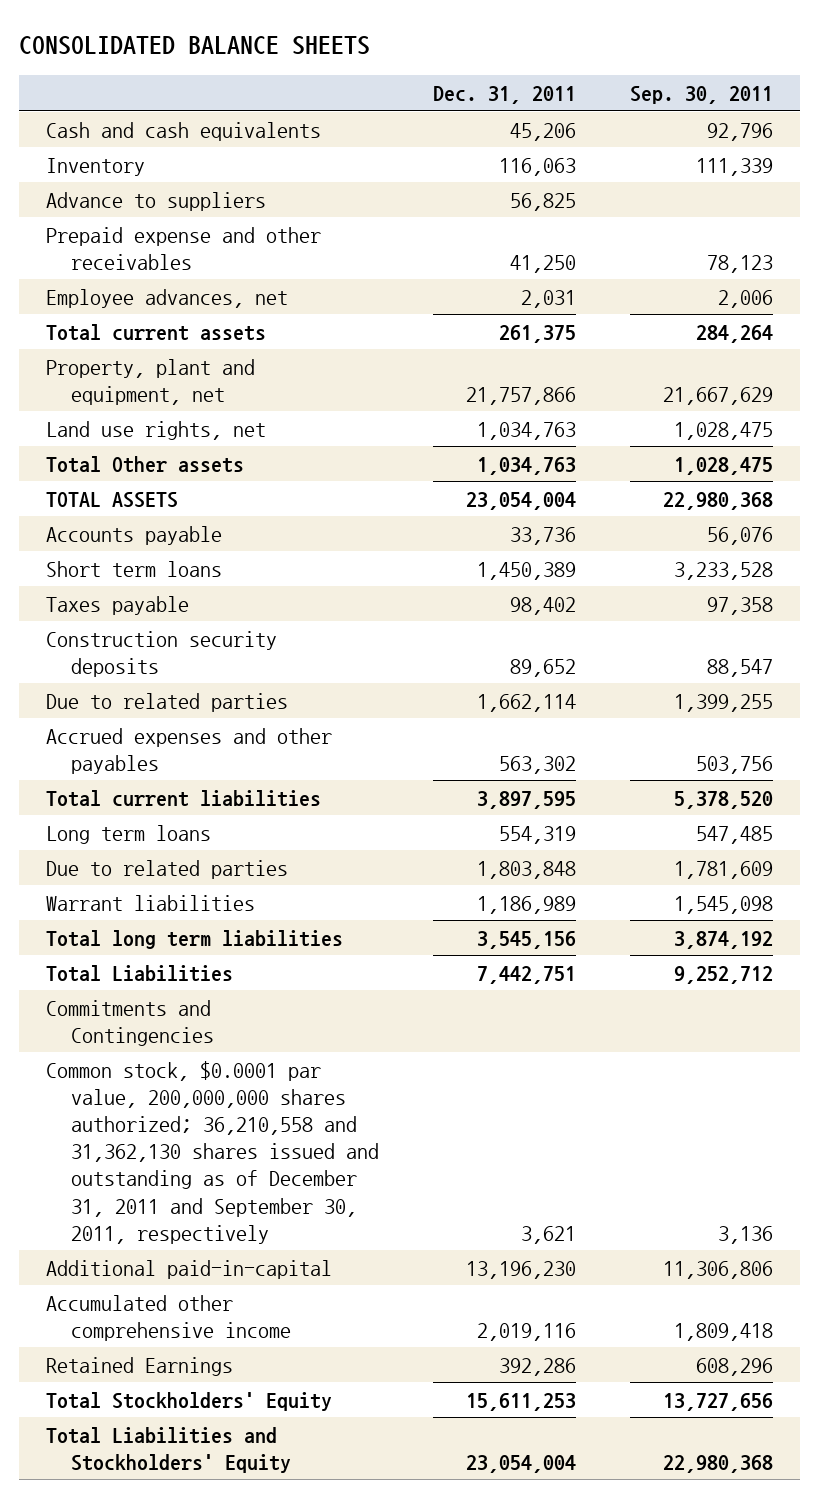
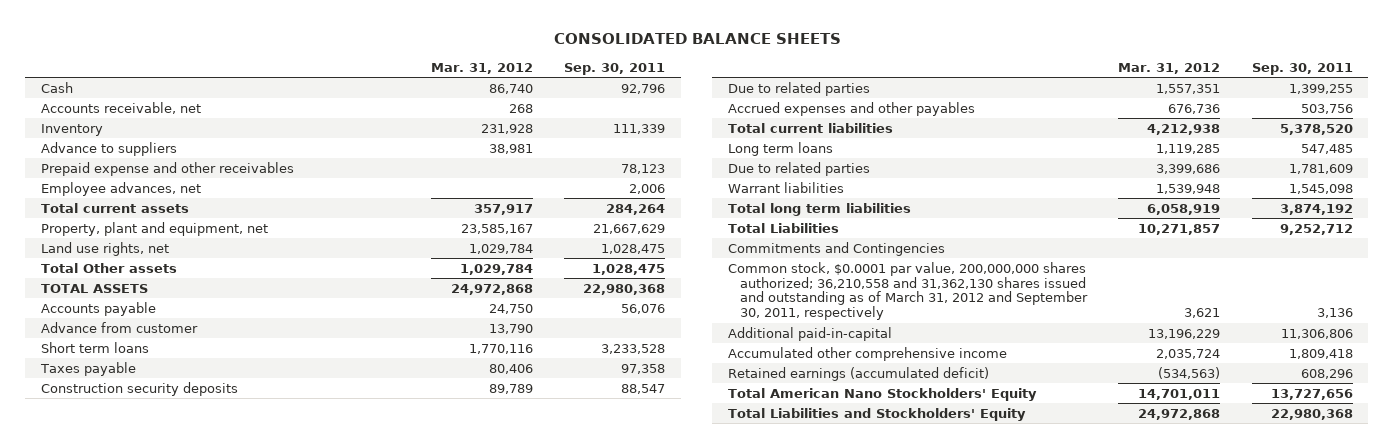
[433,86,577,105] Dec. 31, 2011 -> none
none -> [430,62,533,74] Mar. 31, 2012
[46,121,322,141] Cash and cash equivalents -> [40,81,73,93] Cash
none -> [40,101,201,114] Accounts receivable, net
none -> [40,321,198,333] Advance from customer
[46,1060,380,1244] Common stock, $0.0001 par value, 200,000,000 shares authorized; 36,210,558 and 31,362,130 shares issued and outstanding as of December 31, 2011 and September 30, 2011, respectively -> [727,261,1088,321] Common stock, $0.0001 par value, 200,000,000 shares authorized; 36,210,558 and 31,362,130 shares issued and outstanding as of March 31, 2012 and September 30, 2011, respectively
[46,1356,234,1376] Retained Earnings -> [727,366,989,381] Retained earnings (accumulated deficit)
[46,1391,333,1411] Total Stockholders' Equity -> [727,387,1037,401] Total American Nano Stockholders' Equity

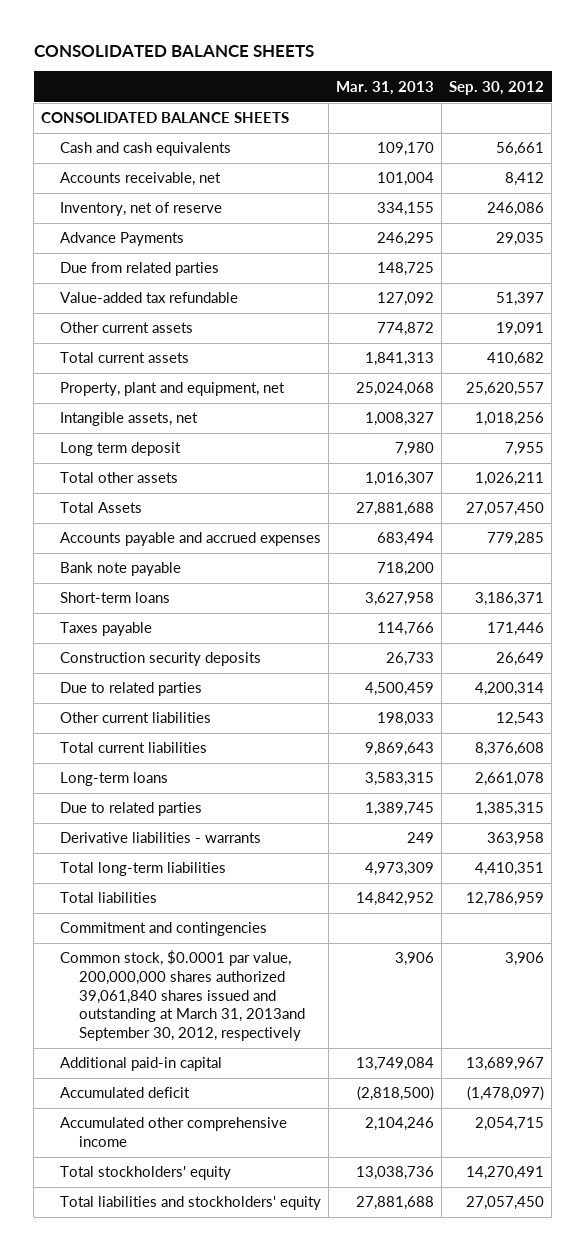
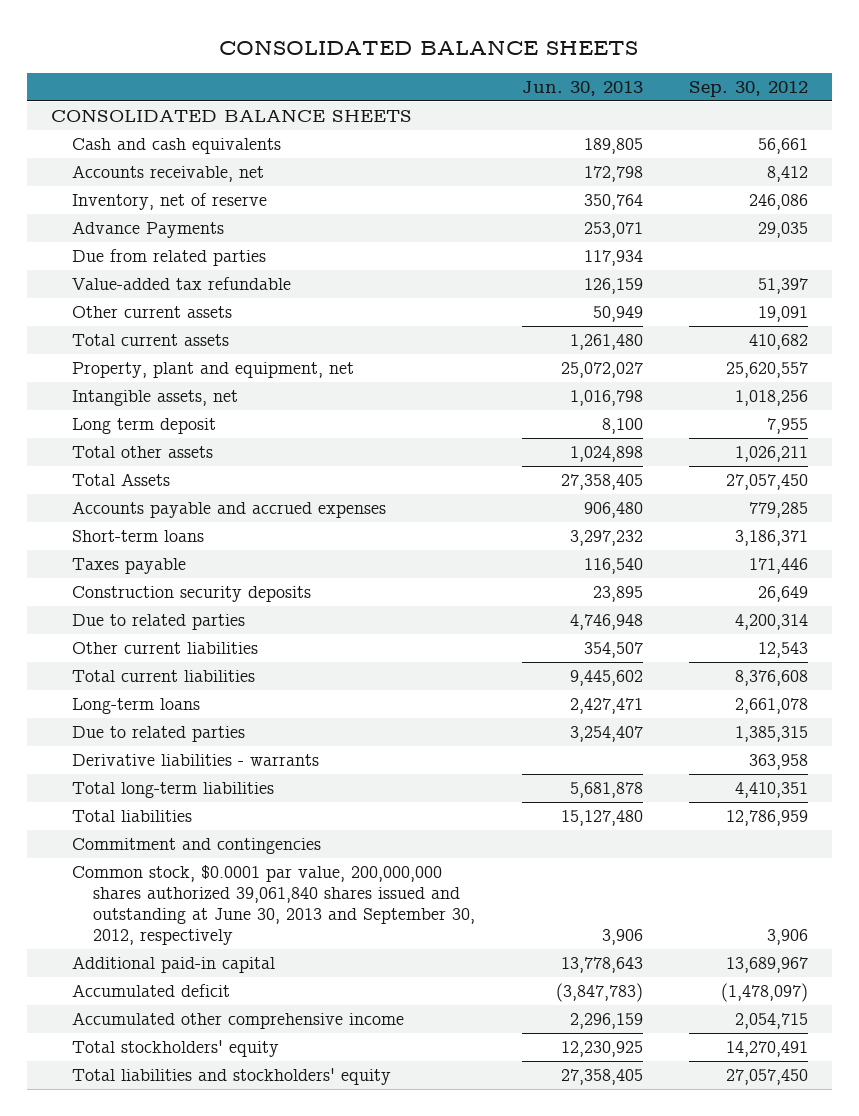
[336,80,435,95] Mar. 31, 2013 -> none
none -> [521,80,643,96] Jun. 30, 2013
[60,562,182,577] Bank note payable -> none
[60,950,306,1041] Common stock, $0.0001 par value, 200,000,000 shares authorized 39,061,840 shares issued and outstanding at March 31, 2013and September 30, 2012, respectively -> [71,865,476,946] Common stock, $0.0001 par value, 200,000,000 shares authorized 39,061,840 shares issued and outstanding at June 30, 2013 and September 30, 2012, respectively

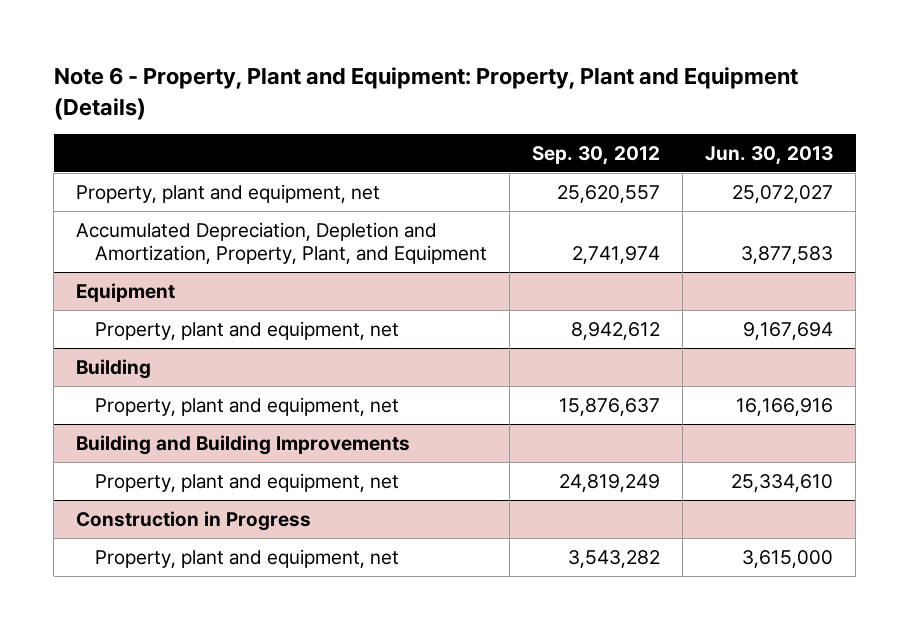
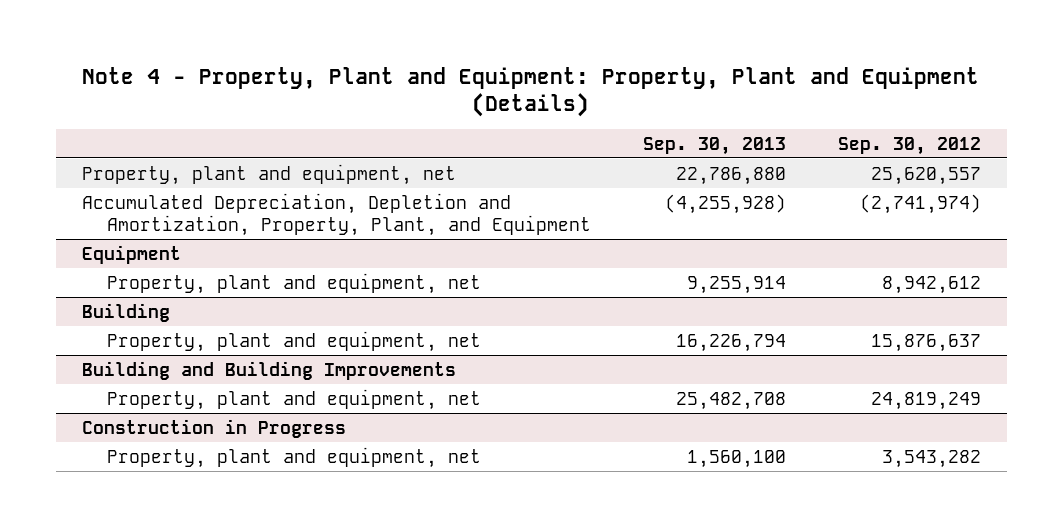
[53,67,798,120] Note 6 - Property, Plant and Equipment: Property, Plant and Equipment (Details) -> [82,66,980,118] Note 4 - Property, Plant and Equipment: Property, Plant and Equipment (Details)
[705,145,834,165] Jun. 30, 2013 -> none
none -> [642,136,786,155] Sep. 30, 2013
[572,245,661,264] 2,741,974 -> [859,193,981,214] (2,741,974)

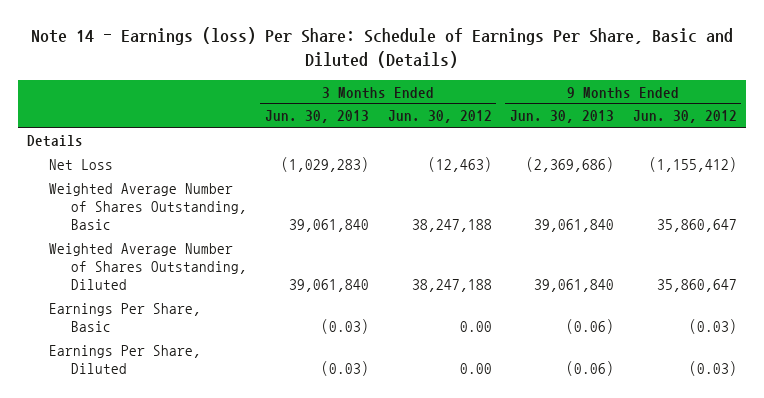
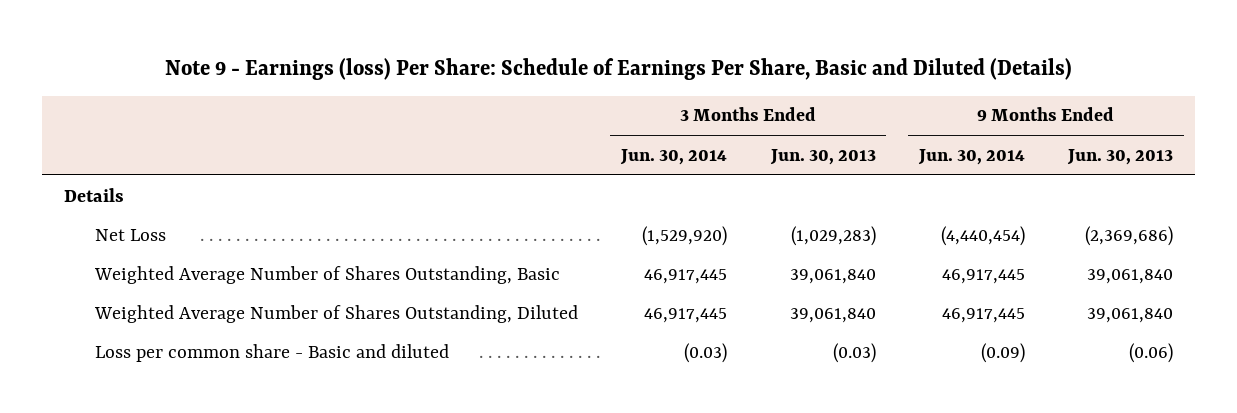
[30,27,733,68] Note 14 - Earnings (loss) Per Share: Schedule of Earnings Per Share, Basic and Diluted (Details) -> [164,57,1072,80] Note 9 - Earnings (loss) Per Share: Schedule of Earnings Per Share, Basic and Diluted (Details)
[387,110,492,124] Jun. 30, 2012 -> none
[632,110,737,124] Jun. 30, 2012 -> none
none -> [620,148,728,165] Jun. 30, 2014
none -> [917,148,1025,165] Jun. 30, 2014
[48,302,201,332] Earnings Per Share, Basic -> none
[48,344,201,374] Earnings Per Share, Diluted -> none
none -> [94,343,449,362] Loss per common share - Basic and diluted

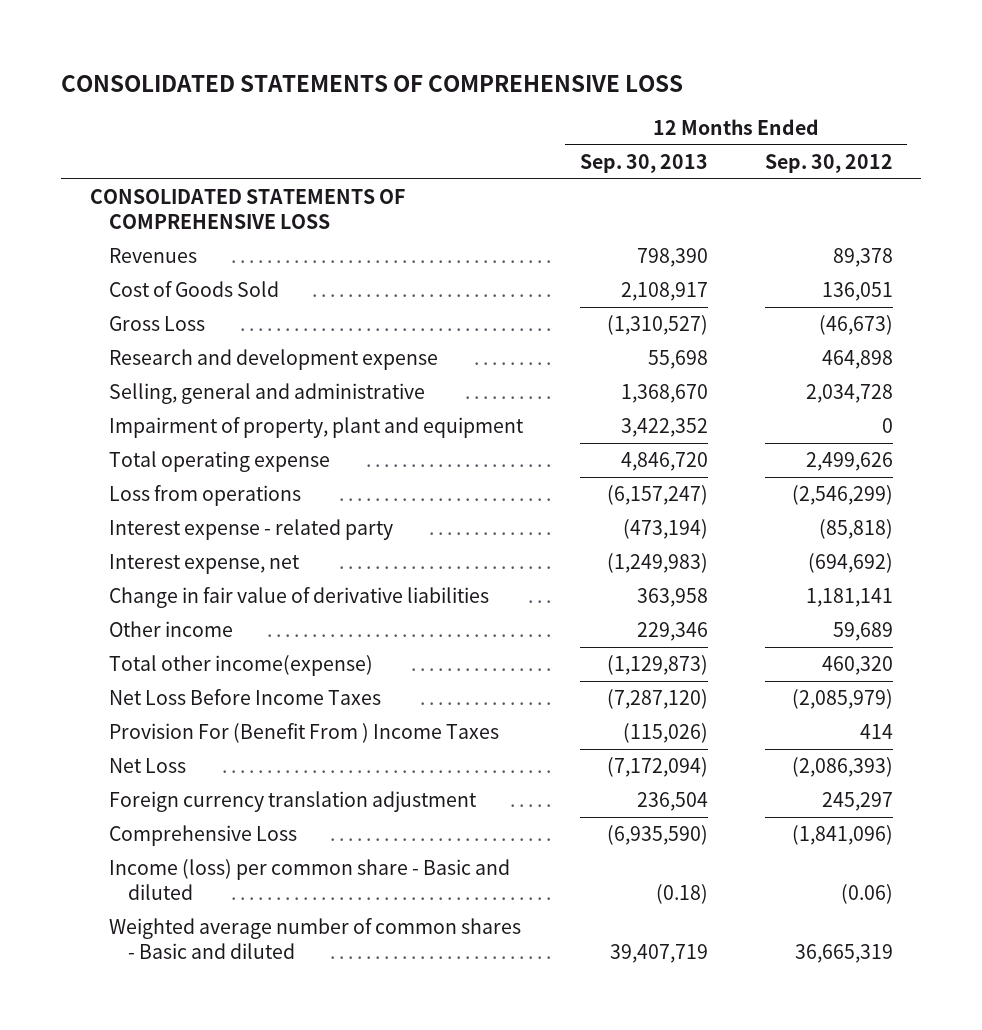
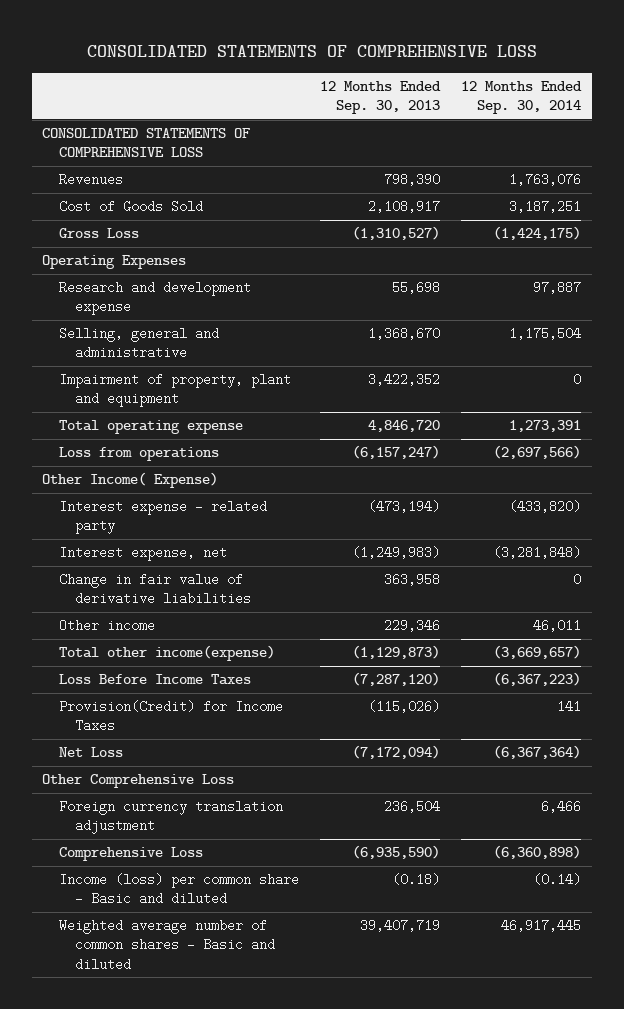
[764,153,893,173] Sep. 30, 2012 -> none
none -> [461,81,583,115] 12 Months Ended Sep. 30, 2014
none -> [42,255,187,270] Operating Expenses
none -> [42,472,219,489] Other Income( Expense)
[108,688,381,705] Net Loss Before Income Taxes -> [58,674,251,686] Loss Before Income Taxes
[108,722,499,743] Provision For (Benefit From ) Income Taxes -> [58,700,283,733] Provision(Credit) for Income Taxes
none -> [42,774,235,789] Other Comprehensive Loss

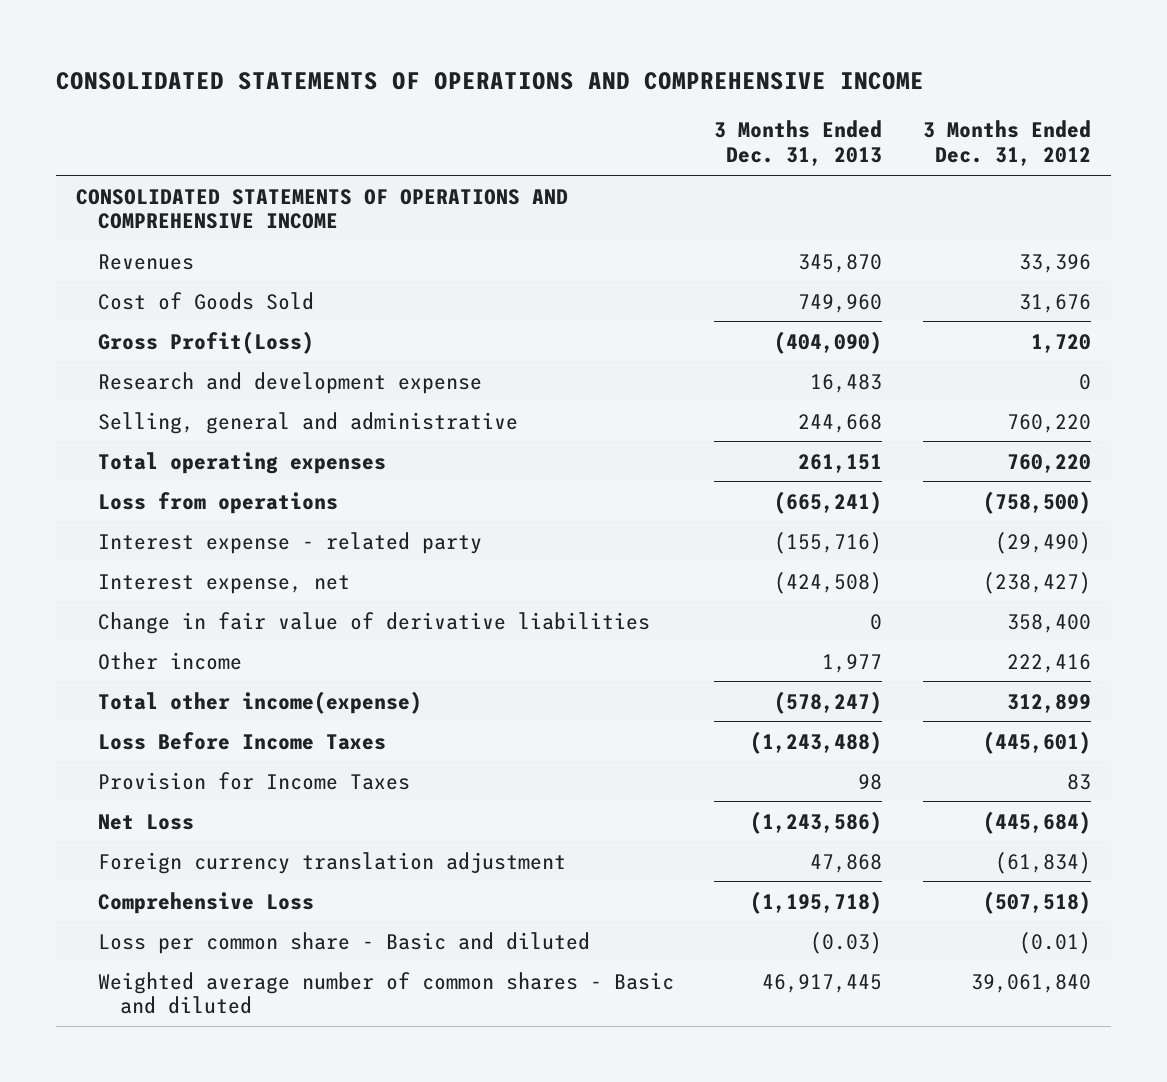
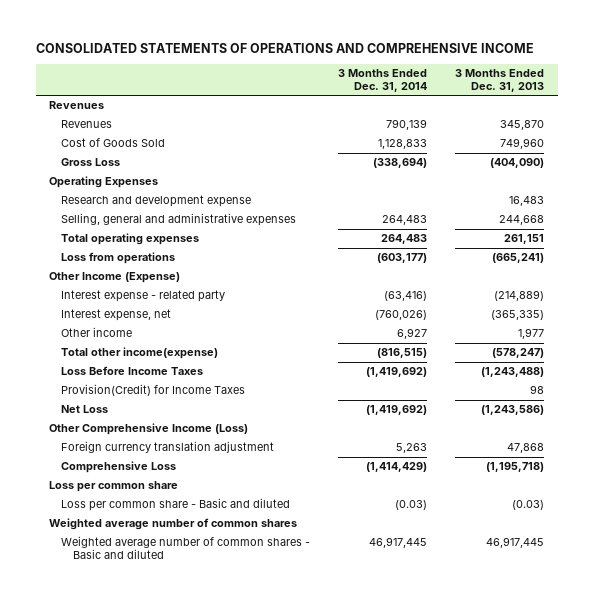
[922,120,1091,167] 3 Months Ended Dec. 31, 2012 -> none
none -> [338,69,428,92] 3 Months Ended Dec. 31, 2014
[76,188,569,230] CONSOLIDATED STATEMENTS OF OPERATIONS AND COMPREHENSIVE INCOME -> none
none -> [49,101,105,110] Revenues
[98,330,315,354] Gross Profit(Loss) -> [61,158,121,167] Gross Loss
none -> [49,176,159,189] Operating Expenses
[98,411,519,434] Selling, general and administrative -> [61,213,297,227] Selling, general and administrative expenses
[98,611,651,634] Change in fair value of derivative liabilities -> none
none -> [49,272,181,284] Other Income (Expense)
[774,531,883,554] (155,716) -> [493,290,544,302] (214,889)
[774,571,883,594] (424,508) -> [490,310,544,321] (365,335)
[98,771,411,790] Provision for Income Taxes -> [61,384,246,397] Provision(Credit) for Income Taxes
none -> [49,423,249,436] Other Comprehensive Income (Loss)
none -> [49,481,179,493] Loss per common share
none -> [49,518,298,531] Weighted average number of common shares

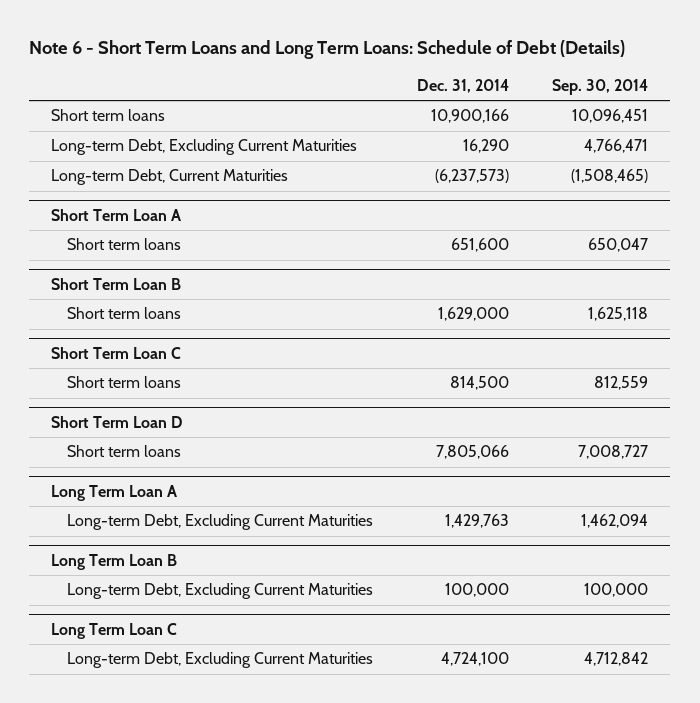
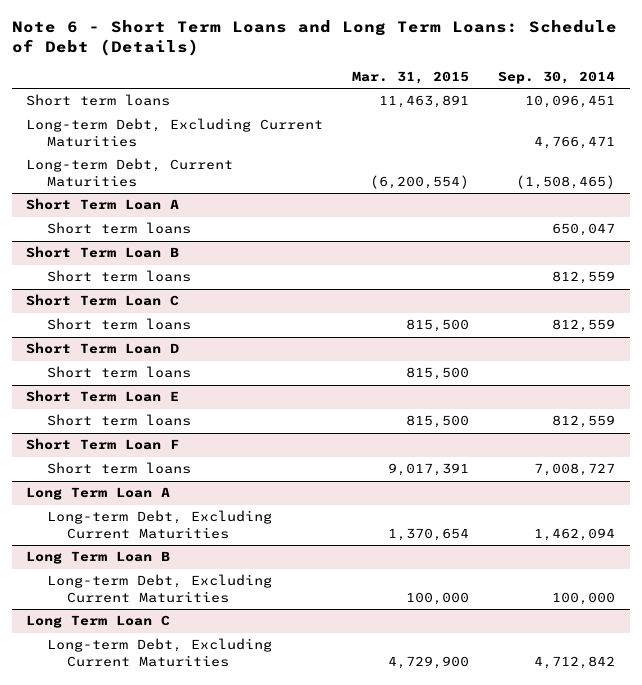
[416,78,509,93] Dec. 31, 2014 -> none
none -> [352,71,470,85] Mar. 31, 2015
[588,307,649,322] 1,625,118 -> [552,271,616,285] 812,559
none -> [46,366,191,379] Short term loans
none -> [26,390,180,403] Short Term Loan E
none -> [46,414,191,427] Short term loans
none -> [26,438,180,451] Short Term Loan F

